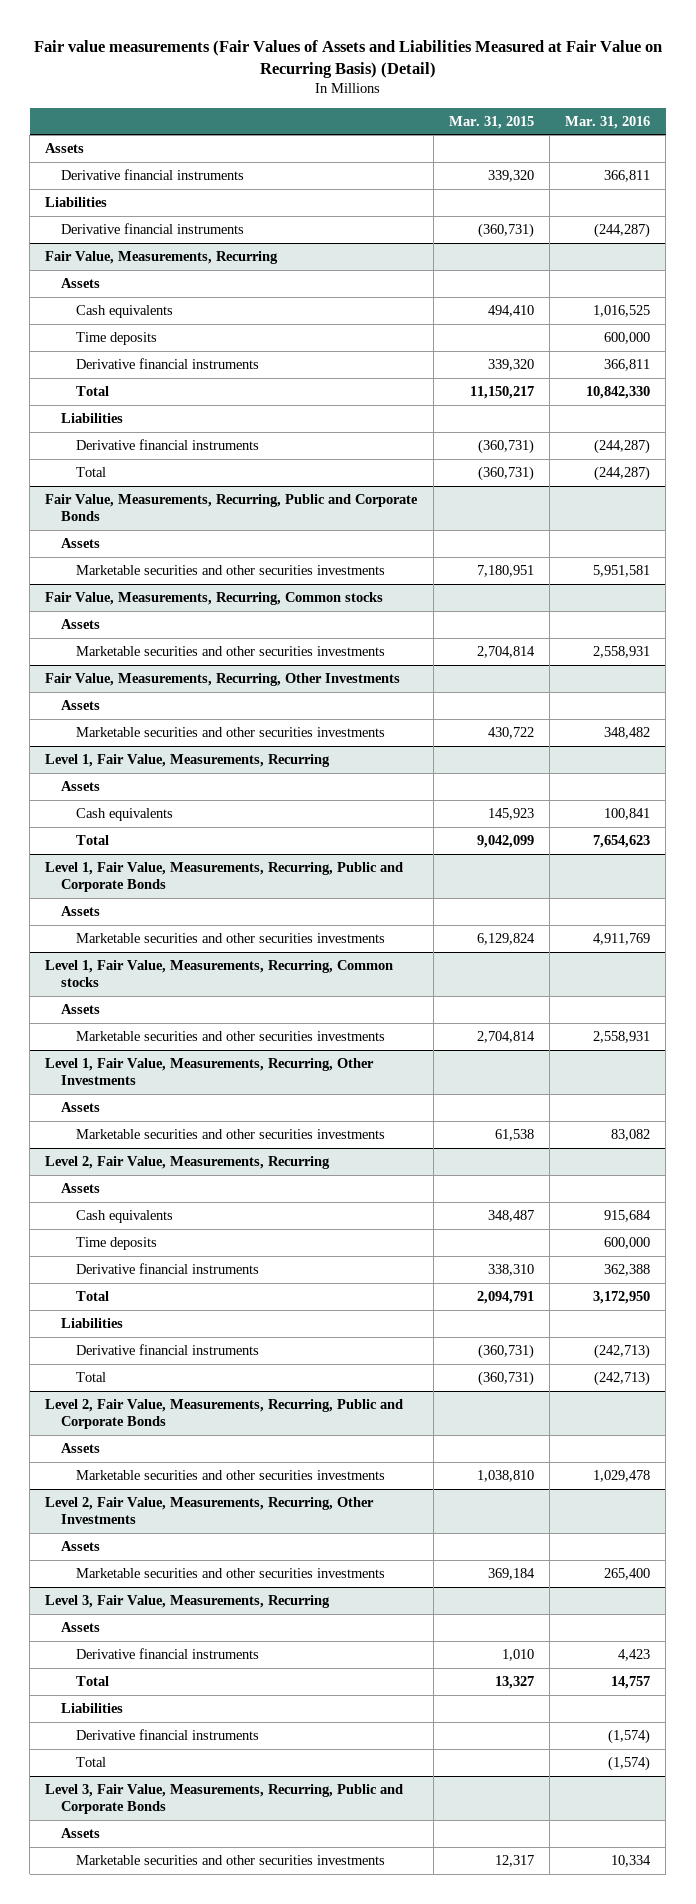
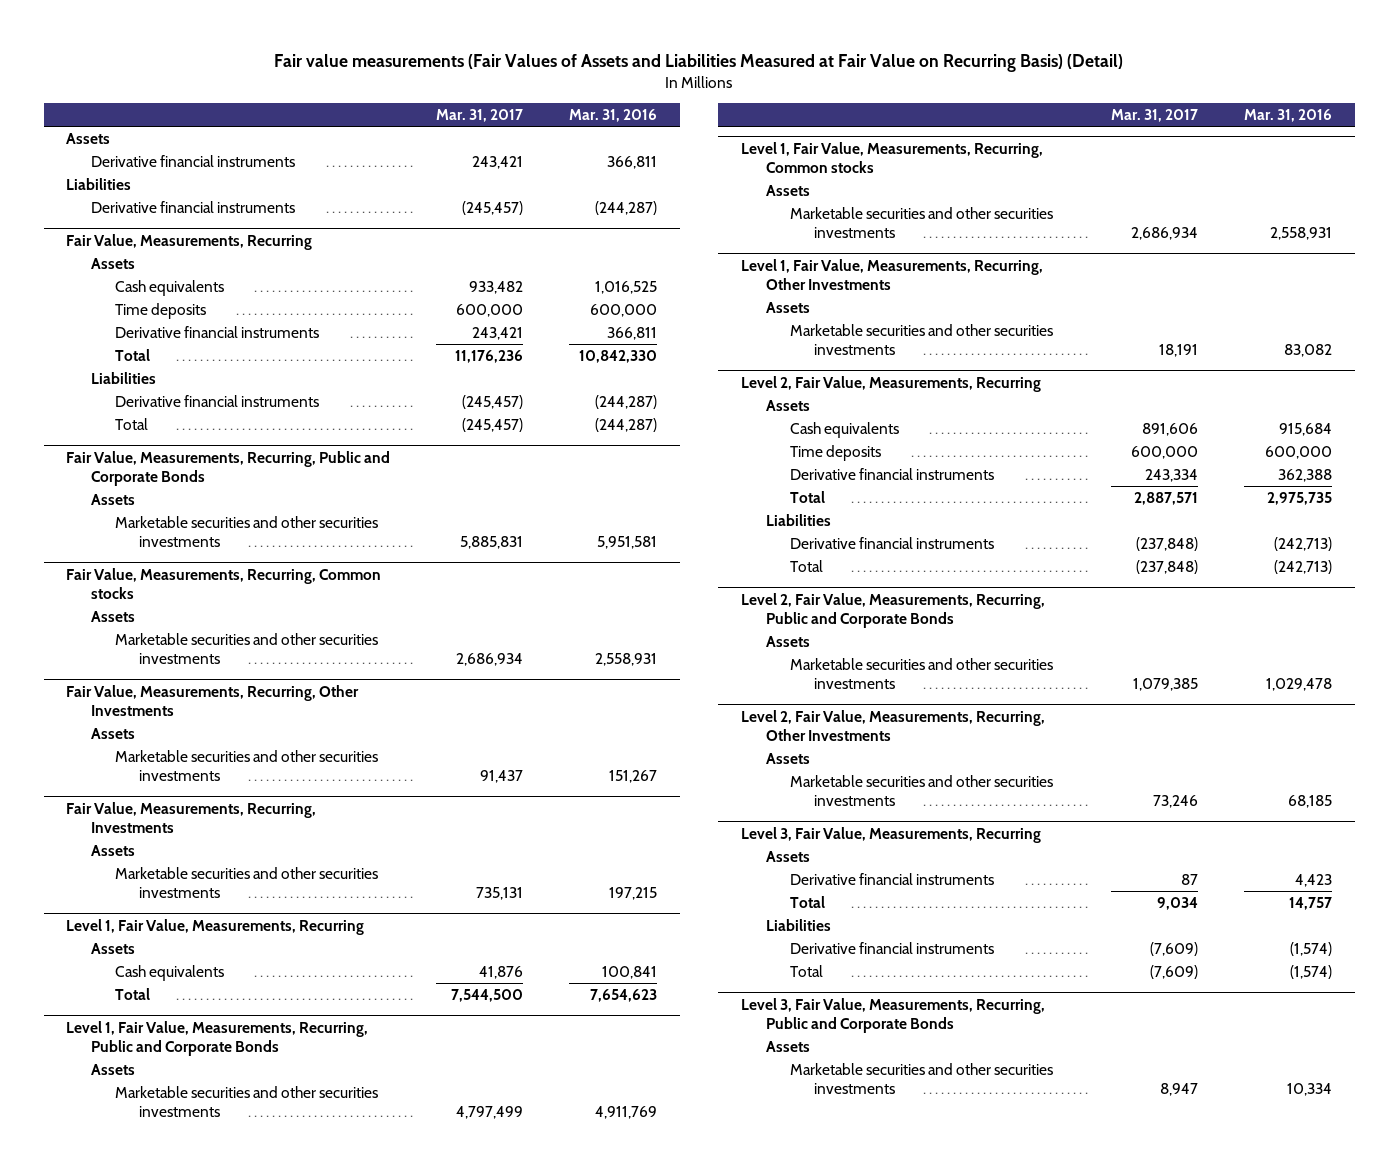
[448,115,534,129] Mar. 31, 2015 -> none
none -> [436,109,524,123] Mar. 31, 2017
[604,727,651,740] 348,482 -> [609,770,658,784] 151,267
none -> [66,801,317,833] Fair Value, Measurements, Recurring, Investments
none -> [90,844,135,856] Assets
none -> [114,866,378,899] Marketable securities and other securities investments
[593,1291,651,1305] 3,172,950 -> [1266,491,1332,505] 2,975,735
[604,1568,651,1581] 265,400 -> [1287,795,1332,809] 68,185

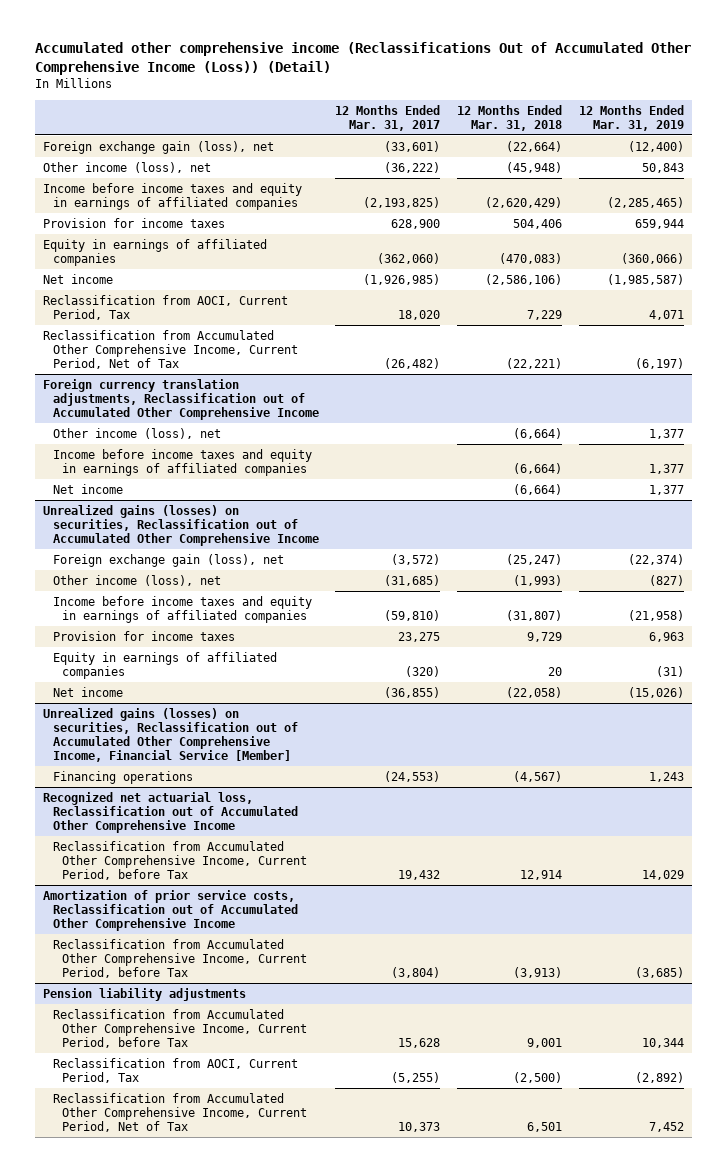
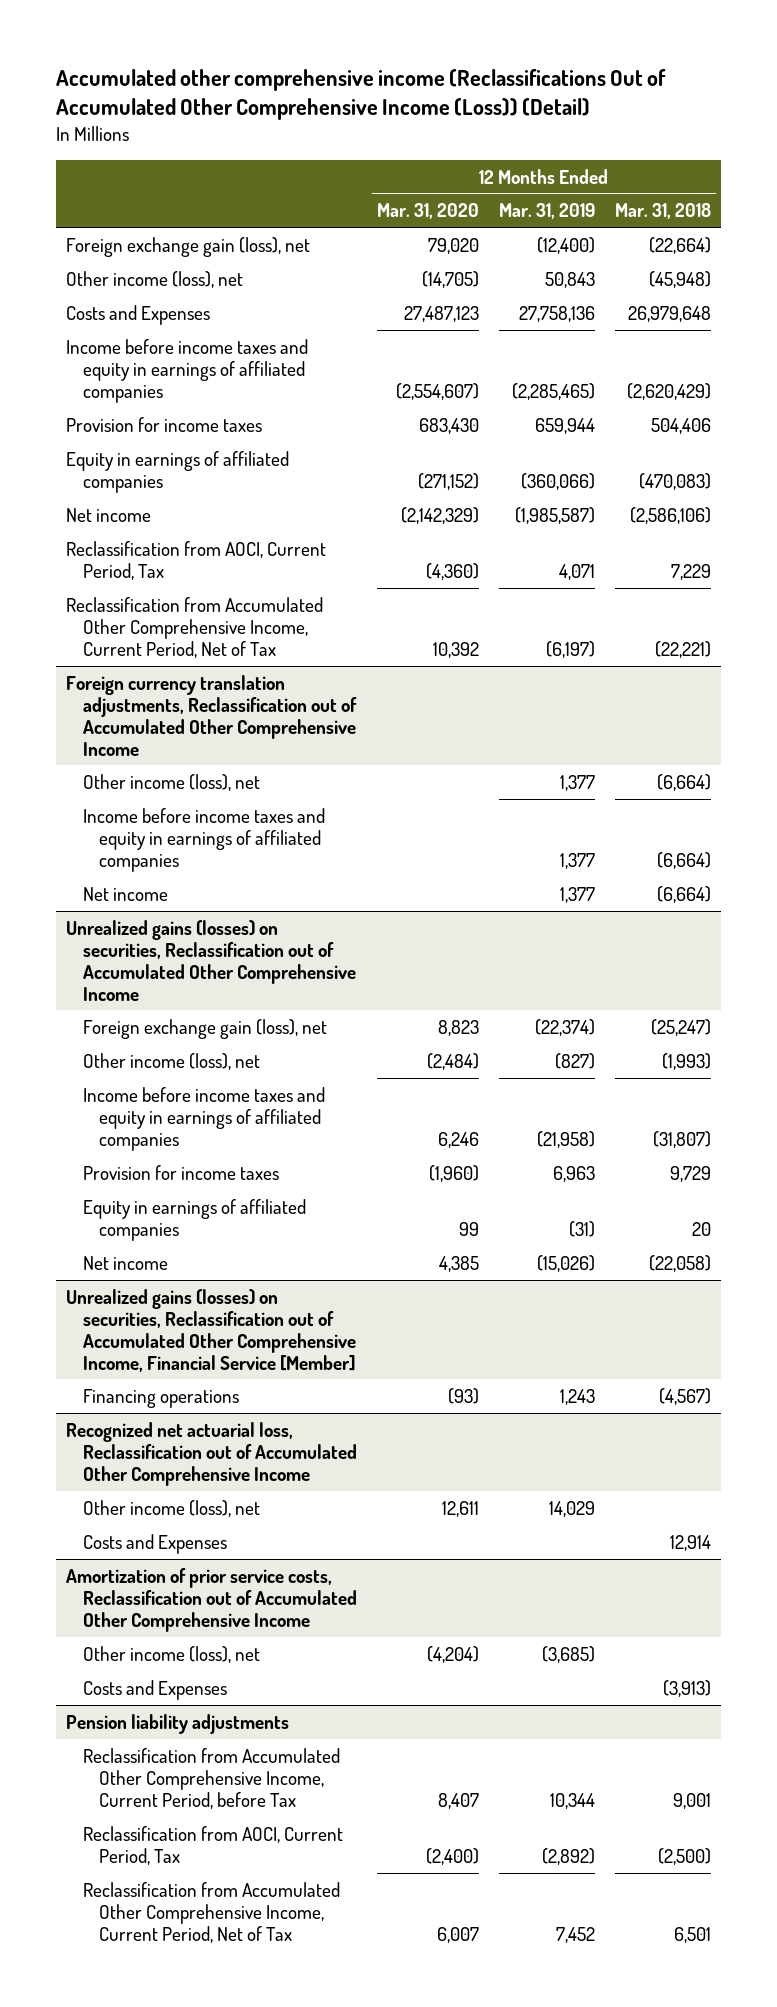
[335,104,441,131] 12 Months Ended Mar. 31, 2017 -> none
none -> [376,203,479,220] Mar. 31, 2020
none -> [66,304,211,325] Costs and Expenses
[52,840,307,880] Reclassification from Accumulated Other Comprehensive Income, Current Period, before Tax -> none
none -> [82,1499,260,1517] Other income (loss), net
none -> [82,1533,227,1554] Costs and Expenses
[52,938,307,978] Reclassification from Accumulated Other Comprehensive Income, Current Period, before Tax -> none
none -> [82,1645,260,1663] Other income (loss), net
none -> [82,1679,227,1700] Costs and Expenses

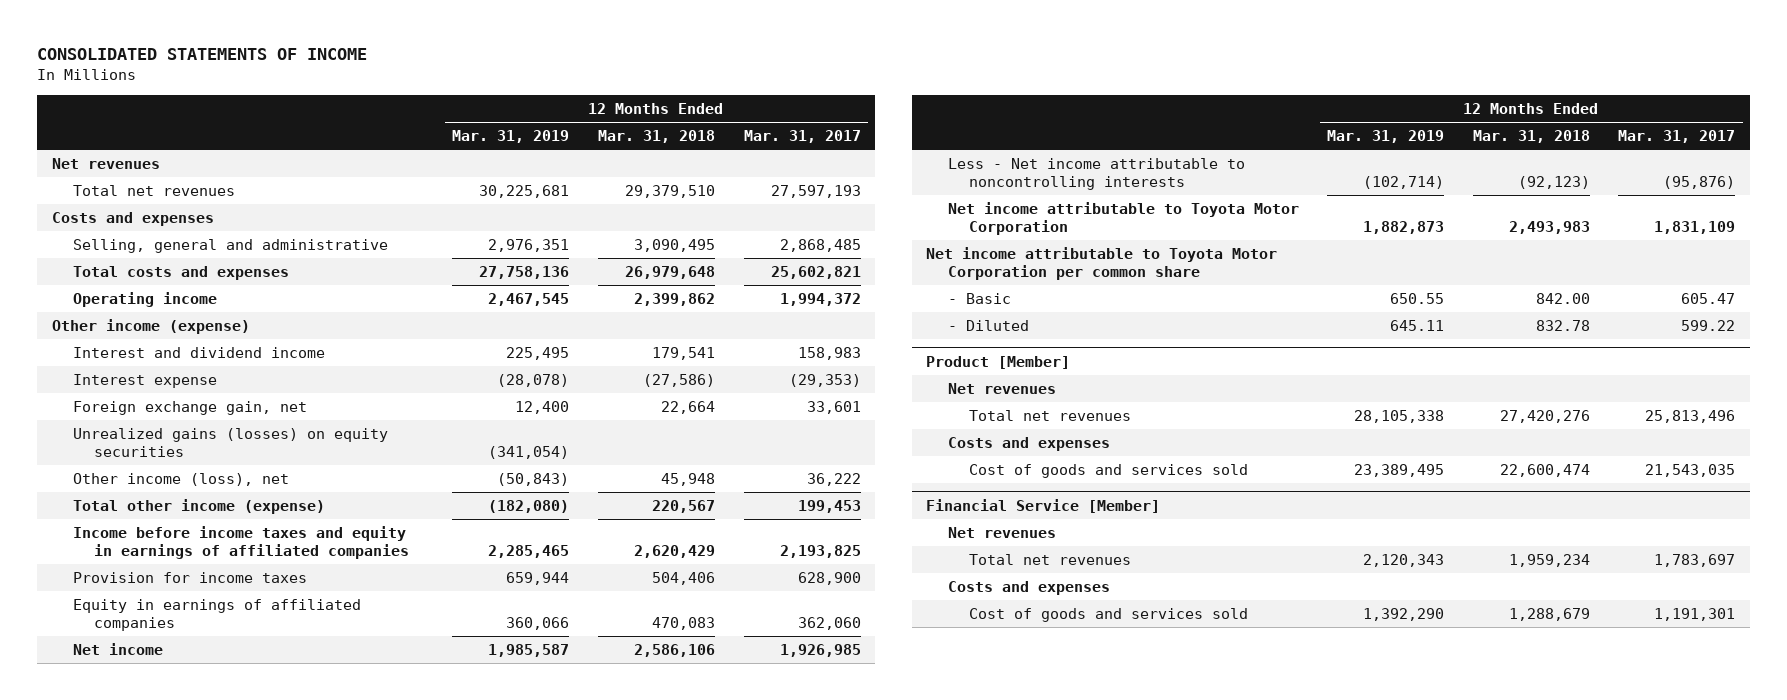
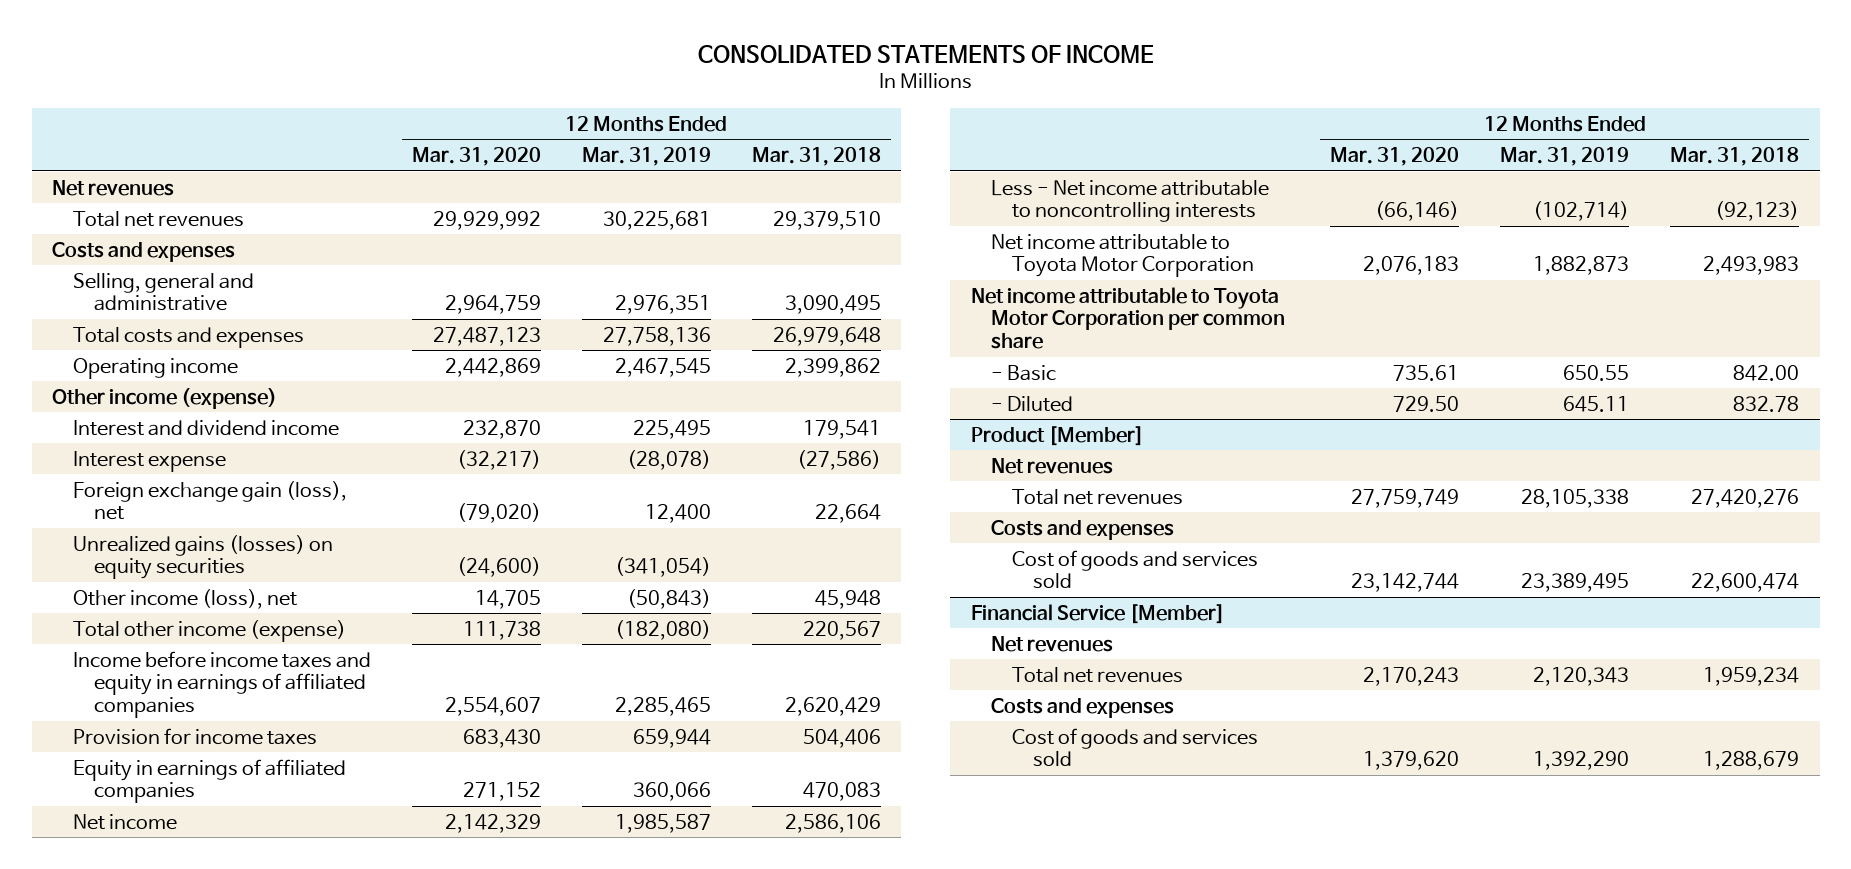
[743,130,861,144] Mar. 31, 2017 -> none
none -> [411,147,541,167] Mar. 31, 2020
[72,400,307,415] Foreign exchange gain, net -> [72,480,347,521] Foreign exchange gain (loss), net

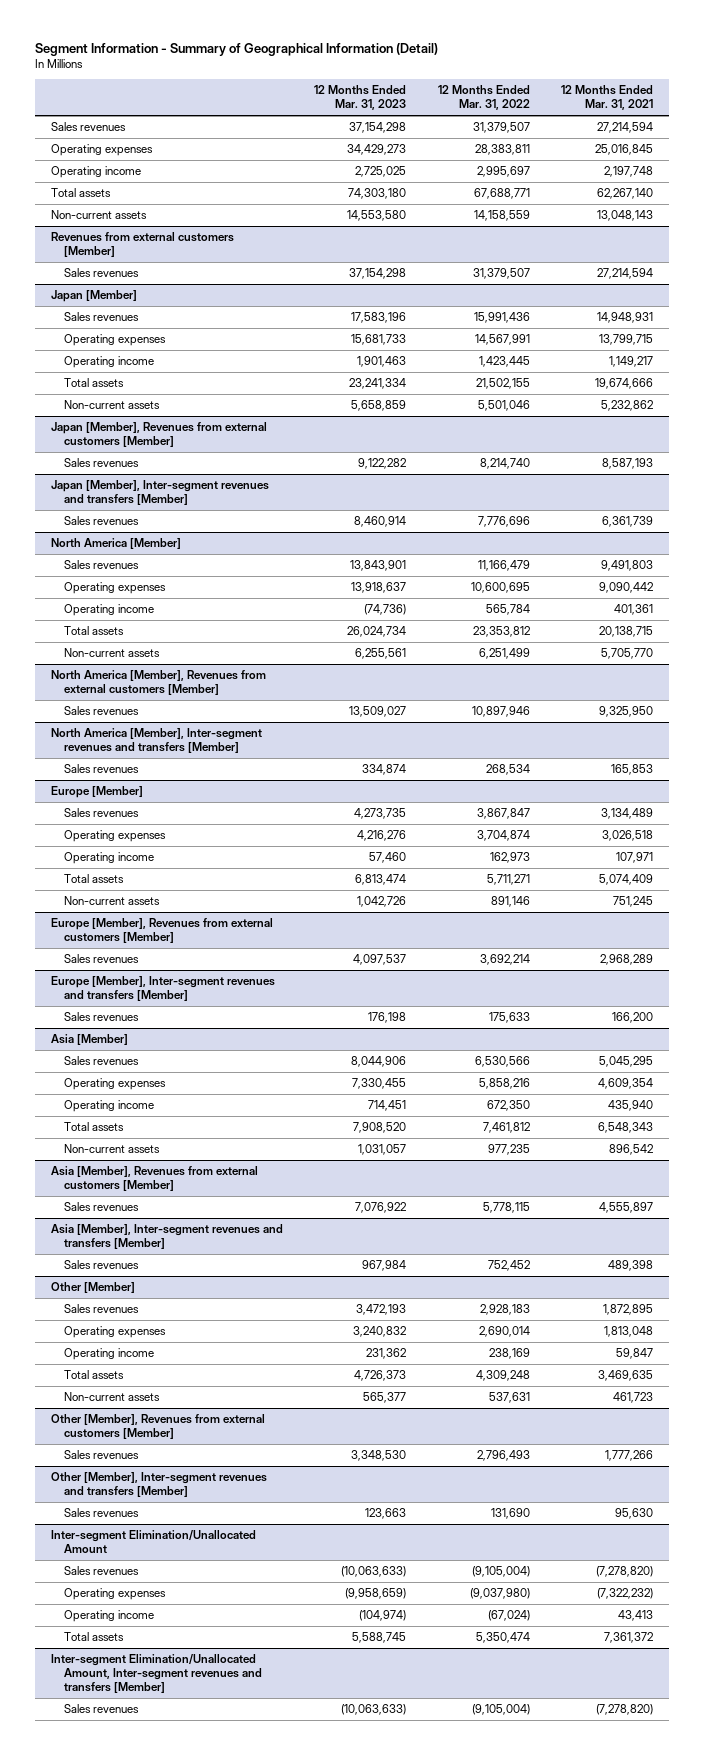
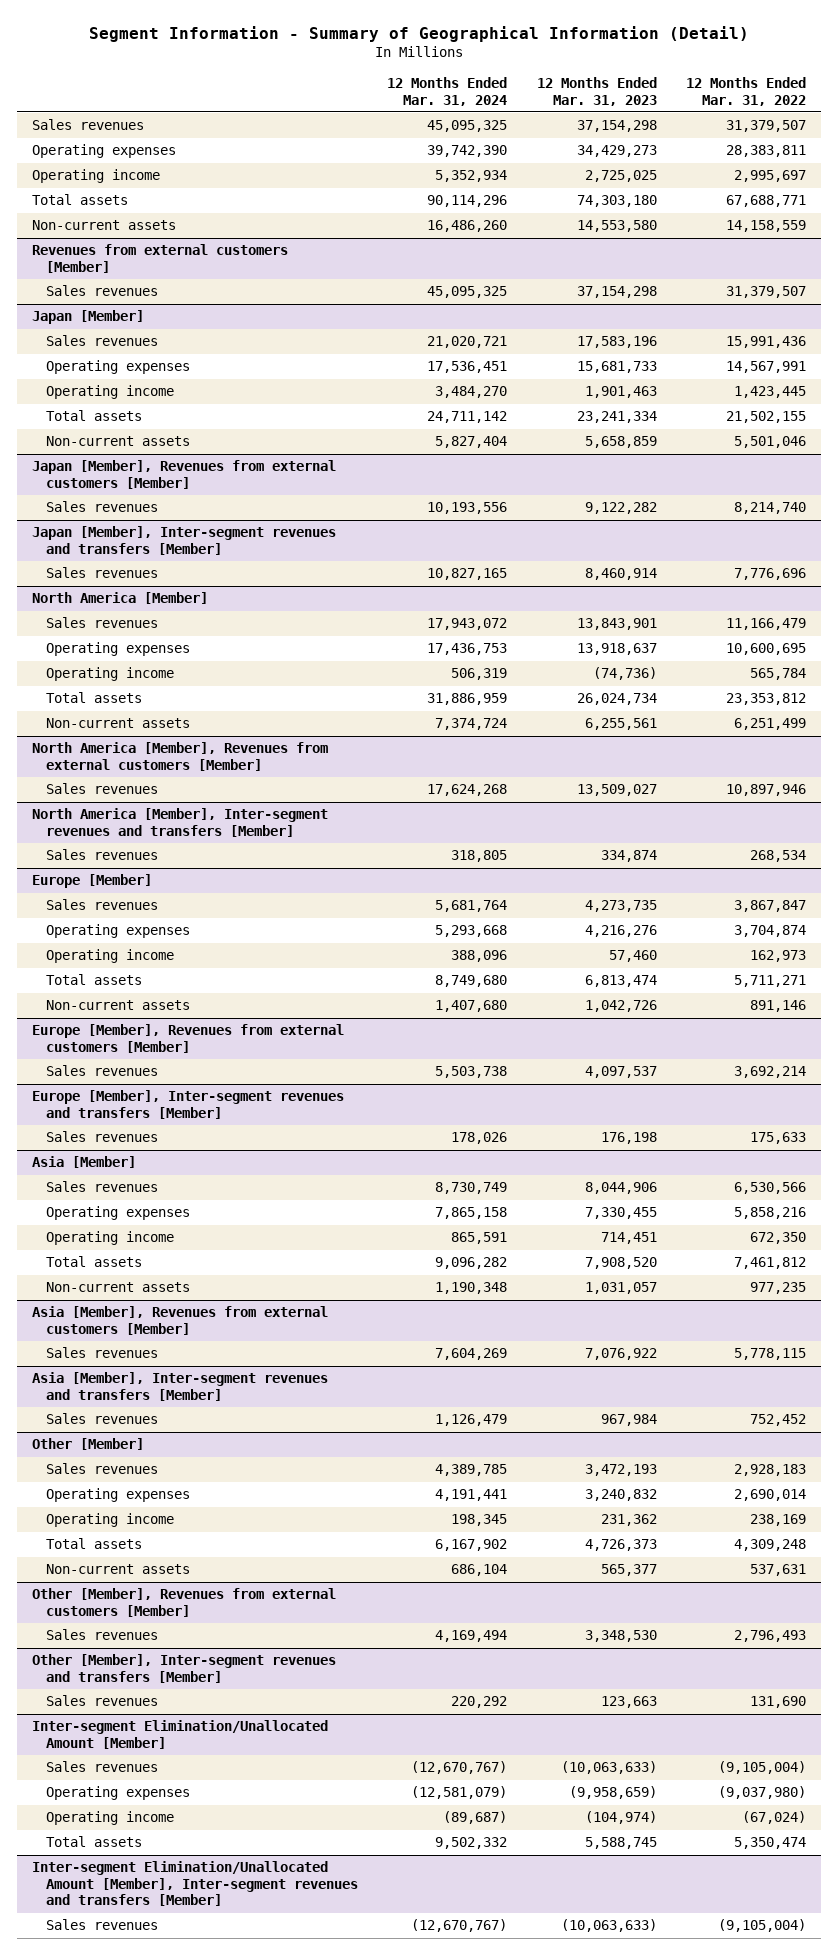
[561,85,654,111] 12 Months Ended Mar. 31, 2021 -> none
none -> [387,76,508,106] 12 Months Ended Mar. 31, 2024
[50,1529,256,1554] Inter-segment Elimination/Unallocated Amount -> [32,1720,329,1749] Inter-segment Elimination/Unallocated Amount [Member]
[50,1653,263,1694] Inter-segment Elimination/Unallocated Amount, Inter-segment revenues and transfers [Member] -> [32,1861,358,1907] Inter-segment Elimination/Unallocated Amount [Member], Inter-segment revenues and transfers [Member]

